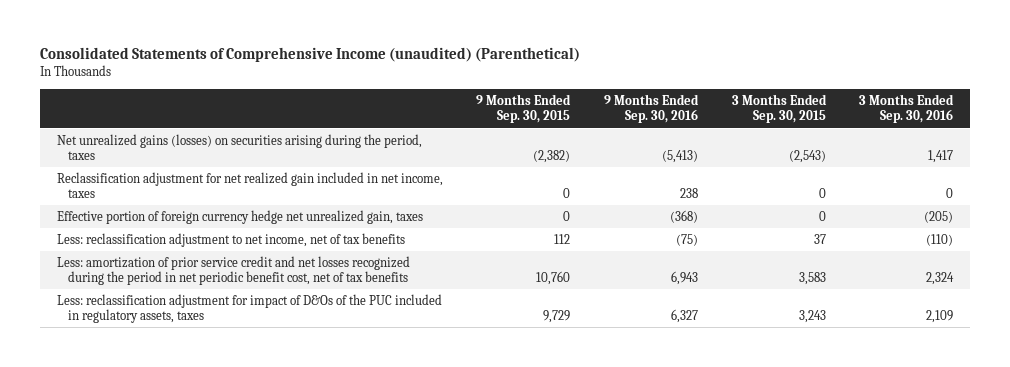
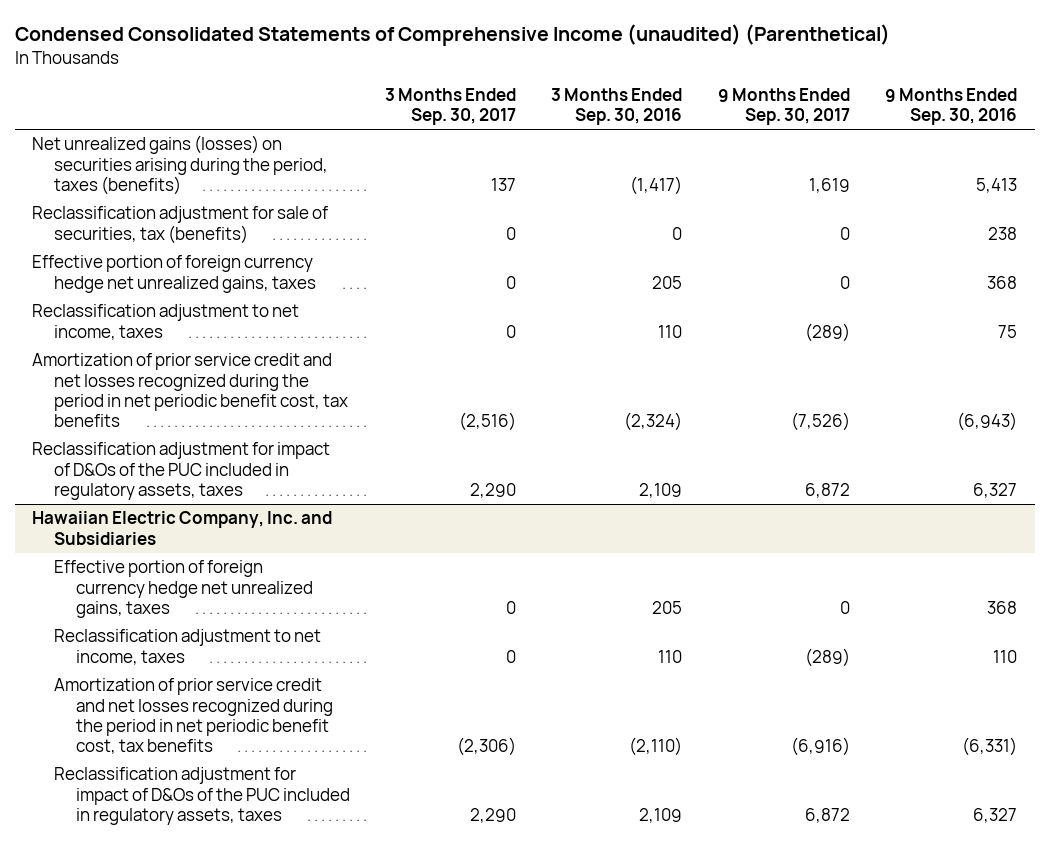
[39,47,580,63] Consolidated Statements of Comprehensive Income (unaudited) (Parenthetical) -> [14,23,890,46] Condensed Consolidated Statements of Comprehensive Income (unaudited) (Parenthetical)
[476,93,572,124] 9 Months Ended Sep. 30, 2015 -> none
[731,93,827,124] 3 Months Ended Sep. 30, 2015 -> none
none -> [385,87,517,126] 3 Months Ended Sep. 30, 2017
none -> [717,87,850,126] 9 Months Ended Sep. 30, 2017
[56,133,422,161] Net unrealized gains (losses) on securities arising during the period, taxes -> [32,135,329,195] Net unrealized gains (losses) on securities arising during the period, taxes (benefits)
[662,150,699,164] (5,413) -> [976,177,1018,193] 5,413
[928,150,954,164] 1,417 -> [630,175,683,195] (1,417)
[56,171,443,199] Reclassification adjustment for net realized gain included in net income, taxes -> [32,206,329,244] Reclassification adjustment for sale of securities, tax (benefits)
[56,209,423,224] Effective portion of foreign currency hedge net unrealized gain, taxes -> [32,255,317,293] Effective portion of foreign currency hedge net unrealized gains, taxes
[670,209,699,223] (368) -> [987,275,1018,289] 368
[924,210,954,223] (205) -> [652,275,683,289] 205
[56,232,405,247] Less: reclassification adjustment to net income, net of tax benefits -> [32,304,300,340] Reclassification adjustment to net income, taxes
[676,233,699,246] (75) -> [998,324,1018,338] 75
[926,233,954,246] (110) -> [658,324,683,338] 110
[56,255,410,286] Less: amortization of prior service credit and net losses recognized during the period in net periodic benefit cost, net of tax benefits -> [32,353,349,428] Amortization of prior service credit and net losses recognized during the period in net periodic benefit cost, tax benefits
[671,271,699,286] 6,943 -> [957,412,1018,432] (6,943)
[926,272,955,286] 2,324 -> [624,412,683,432] (2,324)
[56,293,442,324] Less: reclassification adjustment for impact of D&Os of the PUC included in regulatory assets, taxes -> [32,442,331,500] Reclassification adjustment for impact of D&Os of the PUC included in regulatory assets, taxes
none -> [32,511,333,545] Hawaiian Electric Company, Inc. and Subsidiaries
none -> [54,560,313,618] Effective portion of foreign currency hedge net unrealized gains, taxes
none -> [54,629,322,665] Reclassification adjustment to net income, taxes
none -> [54,678,333,755] Amortization of prior service credit and net losses recognized during the period in net periodic benefit cost, tax benefits
none -> [54,767,350,825] Reclassification adjustment for impact of D&Os of the PUC included in regulatory assets, taxes

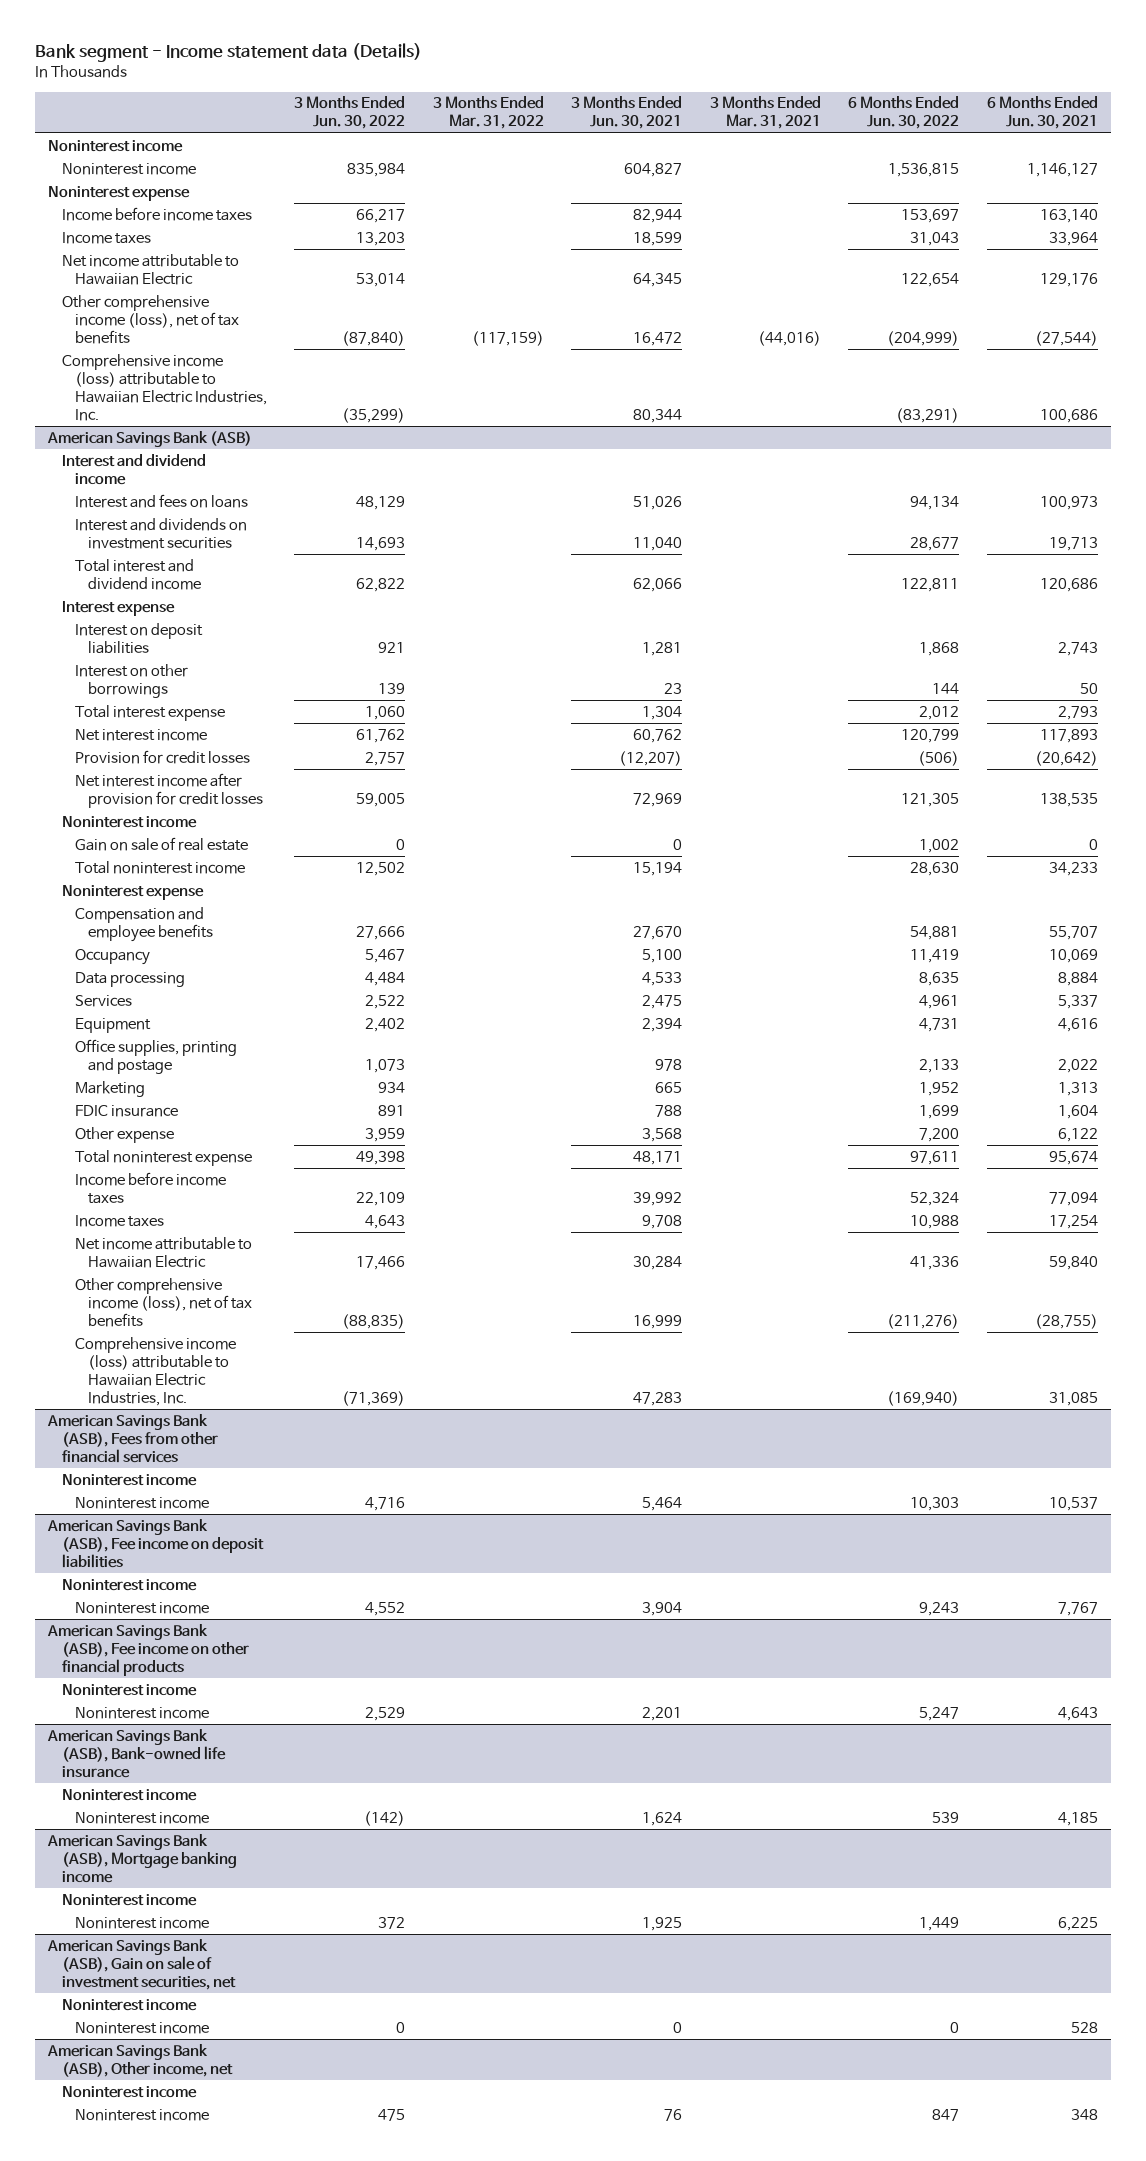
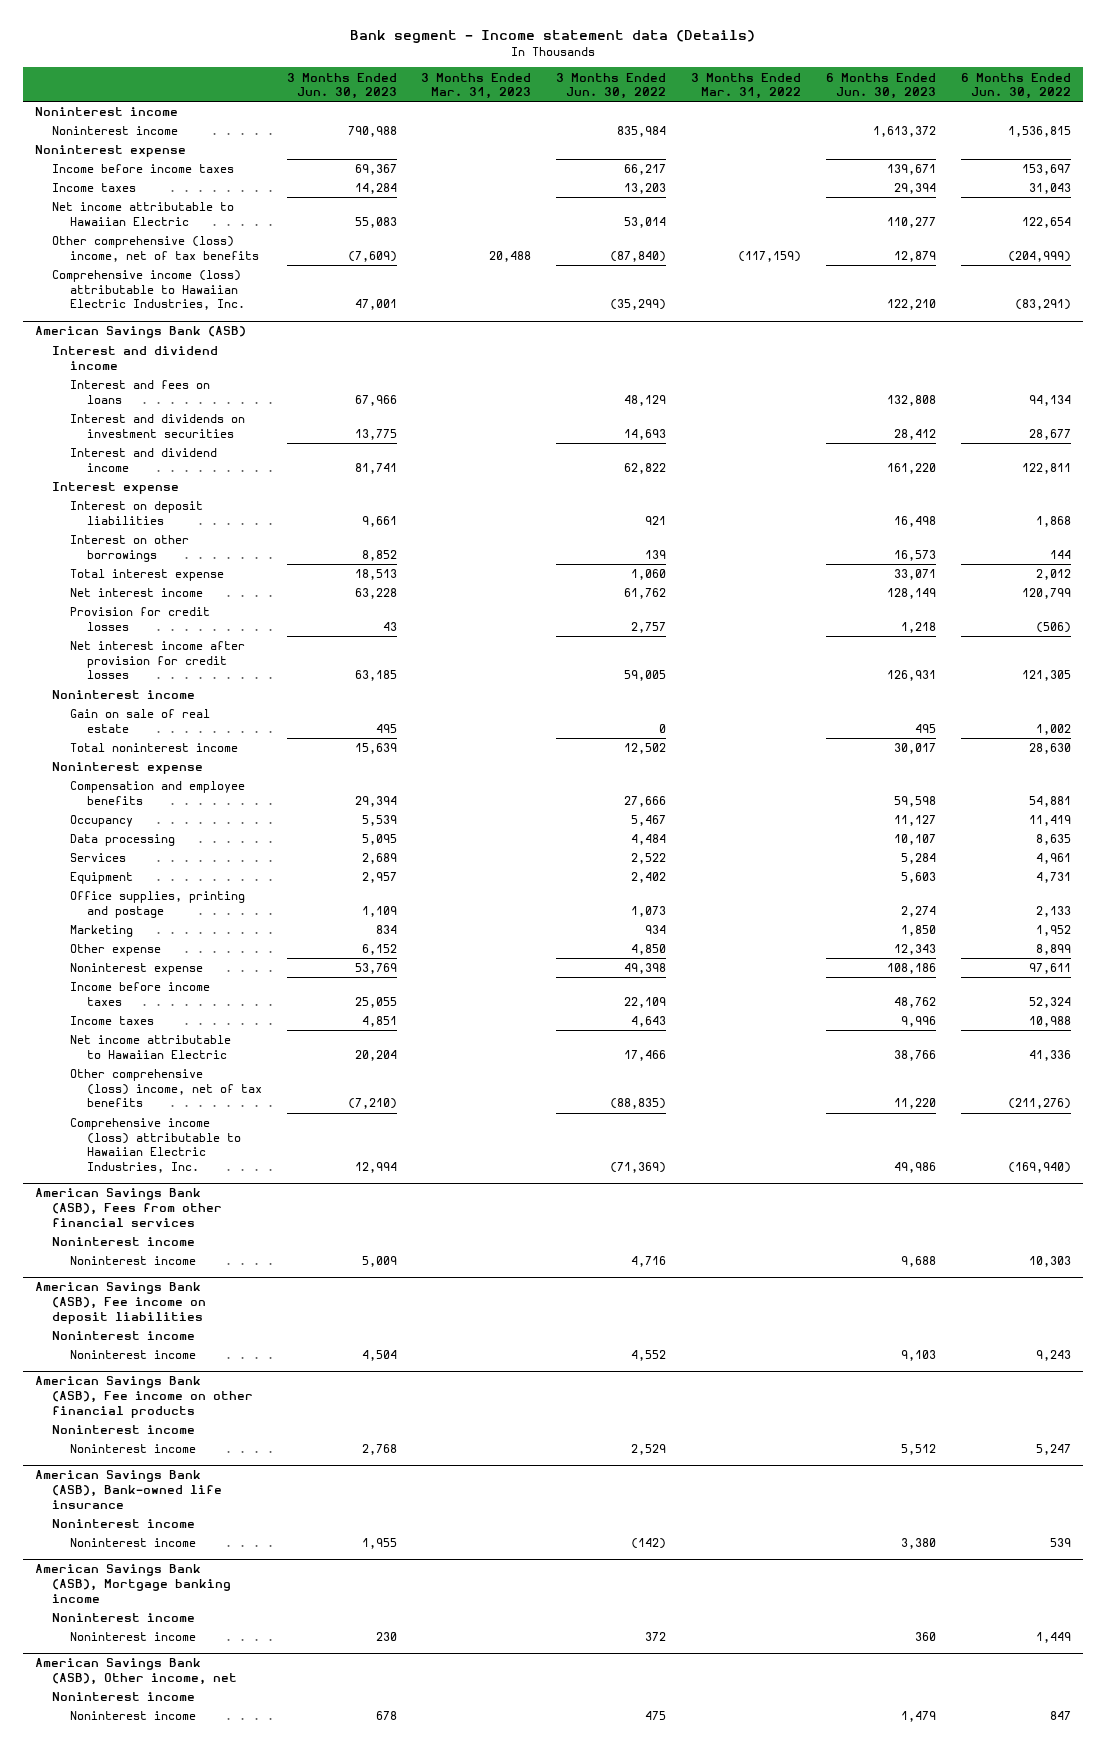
[571,96,683,130] 3 Months Ended Jun. 30, 2021 -> none
[709,96,821,130] 3 Months Ended Mar. 31, 2021 -> none
[986,96,1098,130] 6 Months Ended Jun. 30, 2021 -> none
none -> [286,72,397,100] 3 Months Ended Jun. 30, 2023
none -> [421,72,532,100] 3 Months Ended Mar. 31, 2023
none -> [825,72,936,100] 6 Months Ended Jun. 30, 2023
[61,294,239,345] Other comprehensive income (loss), net of tax benefits -> [52,236,259,262] Other comprehensive (loss) income, net of tax benefits
[74,558,201,590] Total interest and dividend income -> [69,448,217,472] Interest and dividend income
[74,1104,178,1117] FDIC insurance -> none
[365,1127,406,1142] 3,959 -> [631,944,667,956] 4,850
[919,1127,960,1142] 7,200 -> [1035,944,1071,956] 8,899
[74,1149,252,1166] Total noninterest expense -> [69,963,203,976] Noninterest expense
[74,1277,252,1328] Other comprehensive income (loss), net of tax benefits -> [69,1069,262,1108] Other comprehensive (loss) income, net of tax benefits
[47,1938,236,1991] American Savings Bank (ASB), Gain on sale of investment securities, net -> none
[61,1998,197,2011] Noninterest income -> none
[74,2021,209,2034] Noninterest income -> none

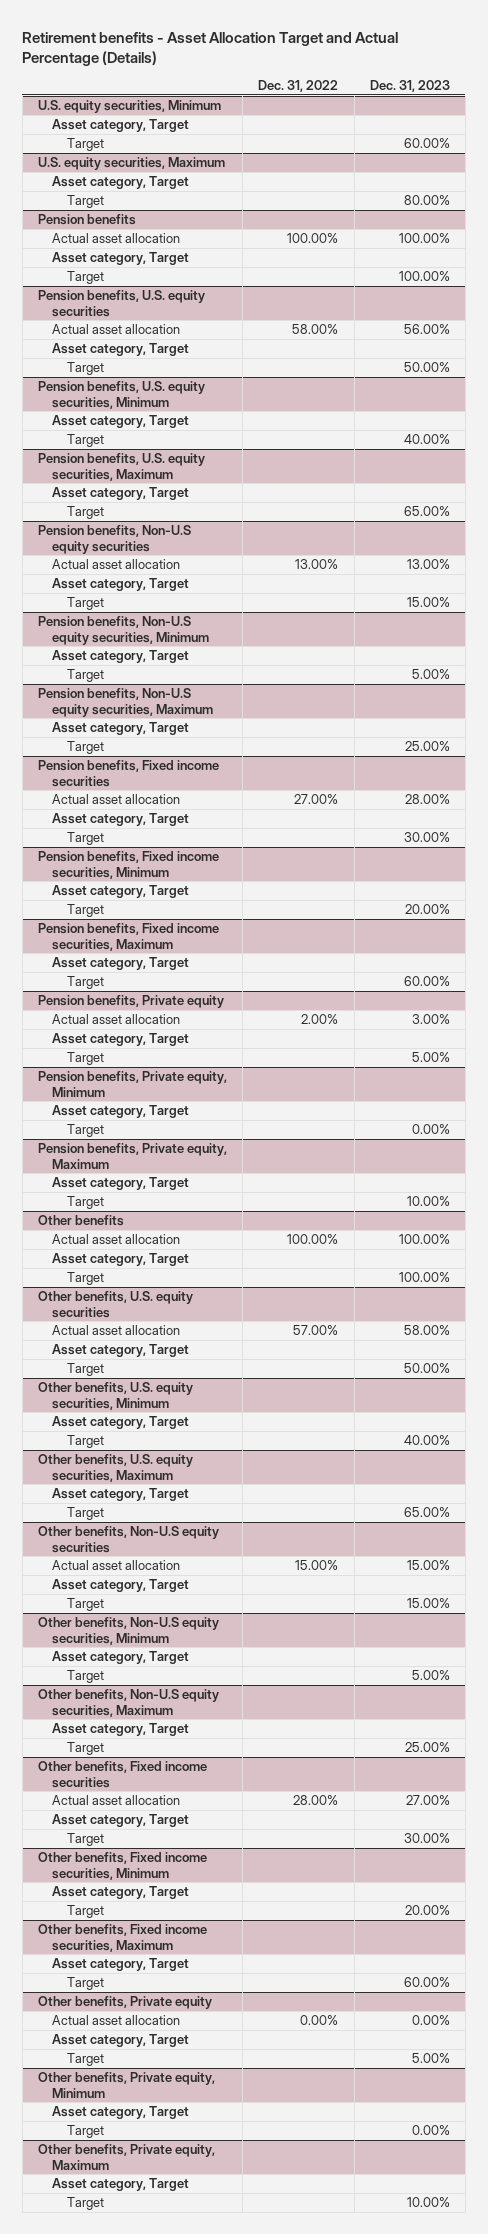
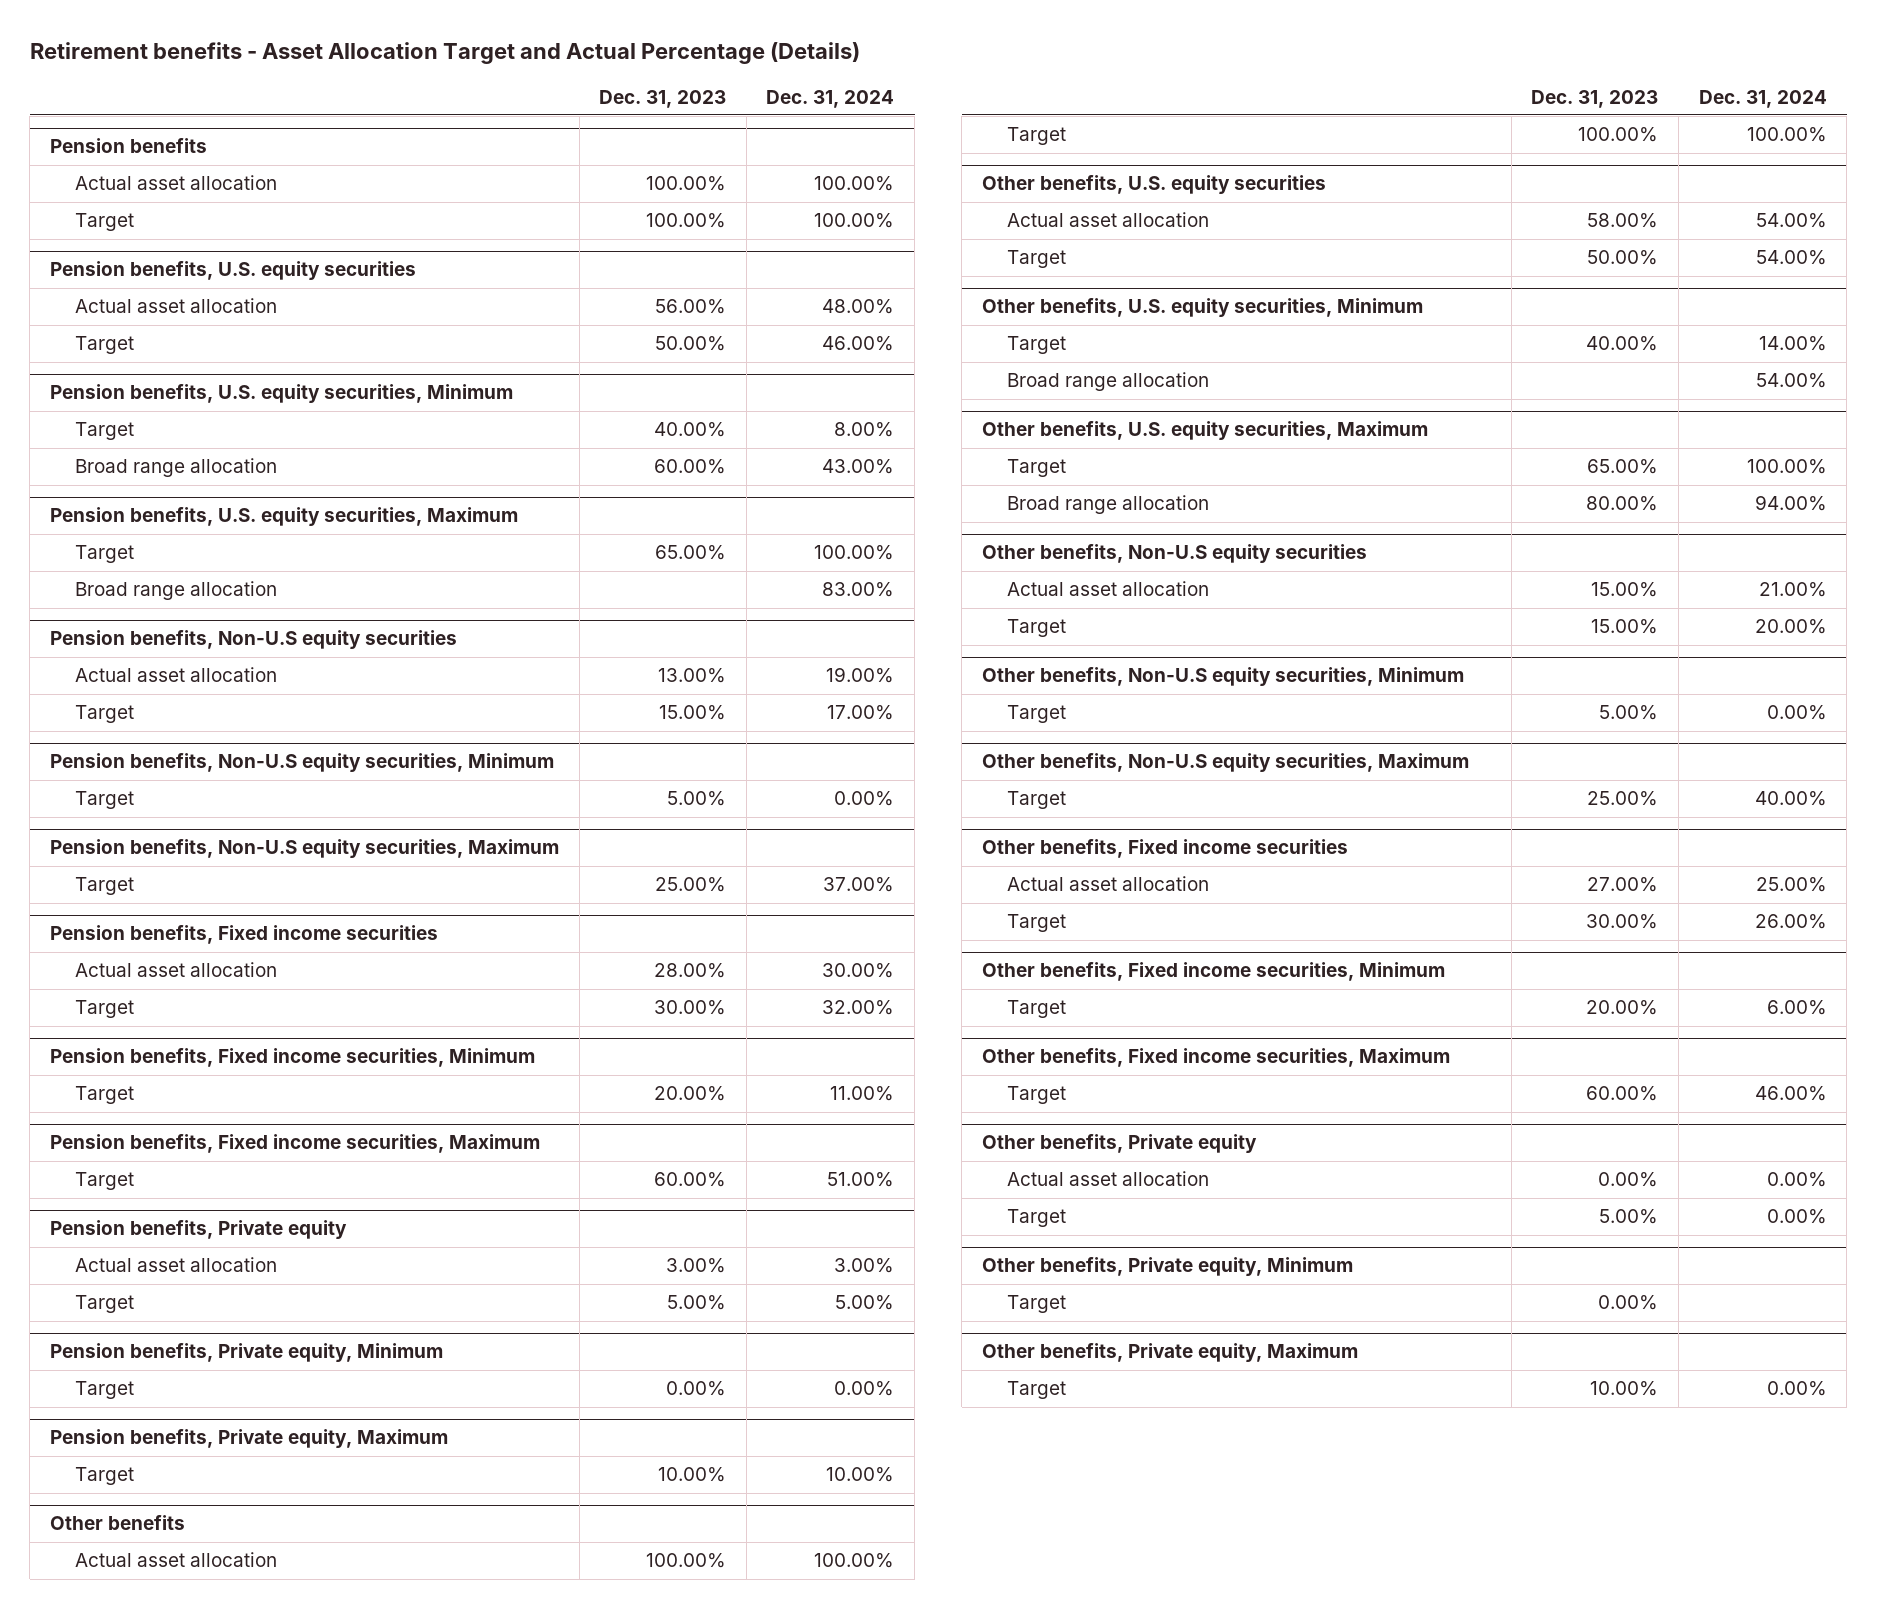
[258,79,339,92] Dec. 31, 2022 -> none
none -> [766,89,895,108] Dec. 31, 2024
[38,100,222,114] U.S. equity securities, Minimum -> none
[52,119,190,133] Asset category, Target -> none
[66,138,104,152] Target -> none
[38,157,226,171] U.S. equity securities, Maximum -> none
[52,176,190,190] Asset category, Target -> none
[66,195,104,209] Target -> none
[52,252,190,266] Asset category, Target -> none
[52,343,190,357] Asset category, Target -> none
[52,415,190,429] Asset category, Target -> none
none -> [74,458,277,478] Broad range allocation
[52,487,190,501] Asset category, Target -> none
none -> [74,581,277,601] Broad range allocation
[52,578,190,592] Asset category, Target -> none
[52,650,190,664] Asset category, Target -> none
[52,722,190,736] Asset category, Target -> none
[52,813,190,827] Asset category, Target -> none
[52,885,190,899] Asset category, Target -> none
[52,957,190,971] Asset category, Target -> none
[52,1033,190,1047] Asset category, Target -> none
[52,1105,190,1119] Asset category, Target -> none
[52,1177,190,1191] Asset category, Target -> none
[52,1253,190,1267] Asset category, Target -> none
[52,1344,190,1358] Asset category, Target -> none
[52,1416,190,1430] Asset category, Target -> none
none -> [1006,372,1209,392] Broad range allocation
[52,1488,190,1502] Asset category, Target -> none
none -> [1006,495,1209,515] Broad range allocation
[52,1579,190,1593] Asset category, Target -> none
[52,1651,190,1665] Asset category, Target -> none
[52,1723,190,1737] Asset category, Target -> none
[52,1814,190,1828] Asset category, Target -> none
[52,1886,190,1900] Asset category, Target -> none
[52,1958,190,1972] Asset category, Target -> none
[52,2034,190,2048] Asset category, Target -> none
[52,2106,190,2120] Asset category, Target -> none
[52,2178,190,2192] Asset category, Target -> none

